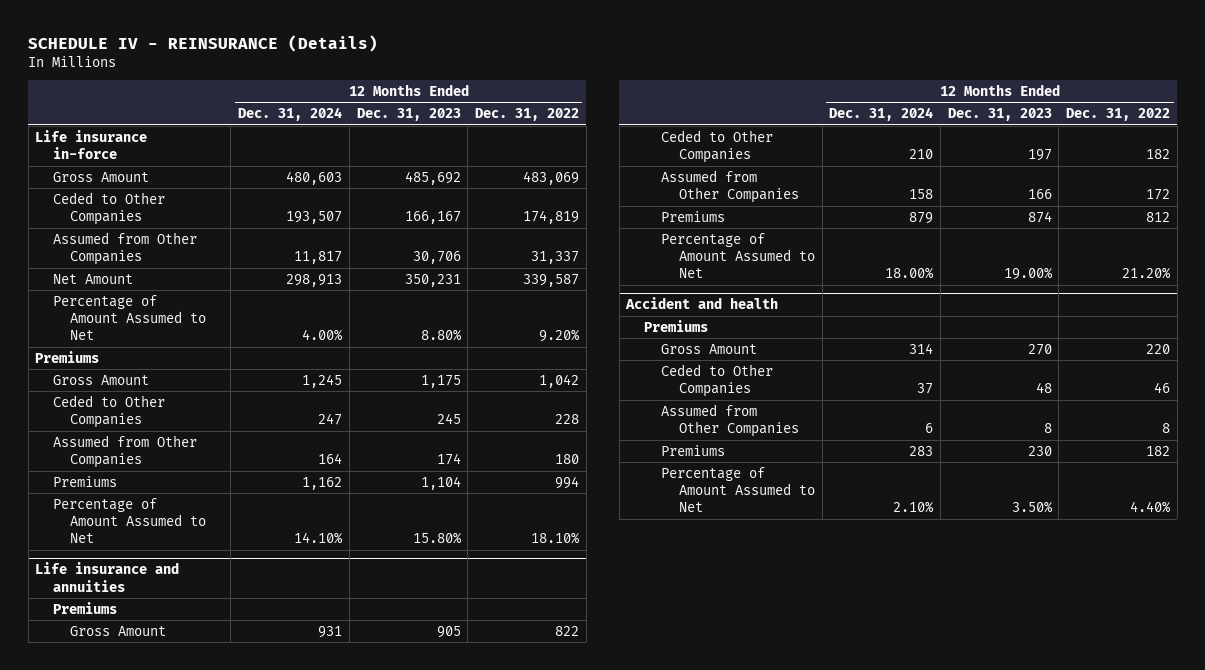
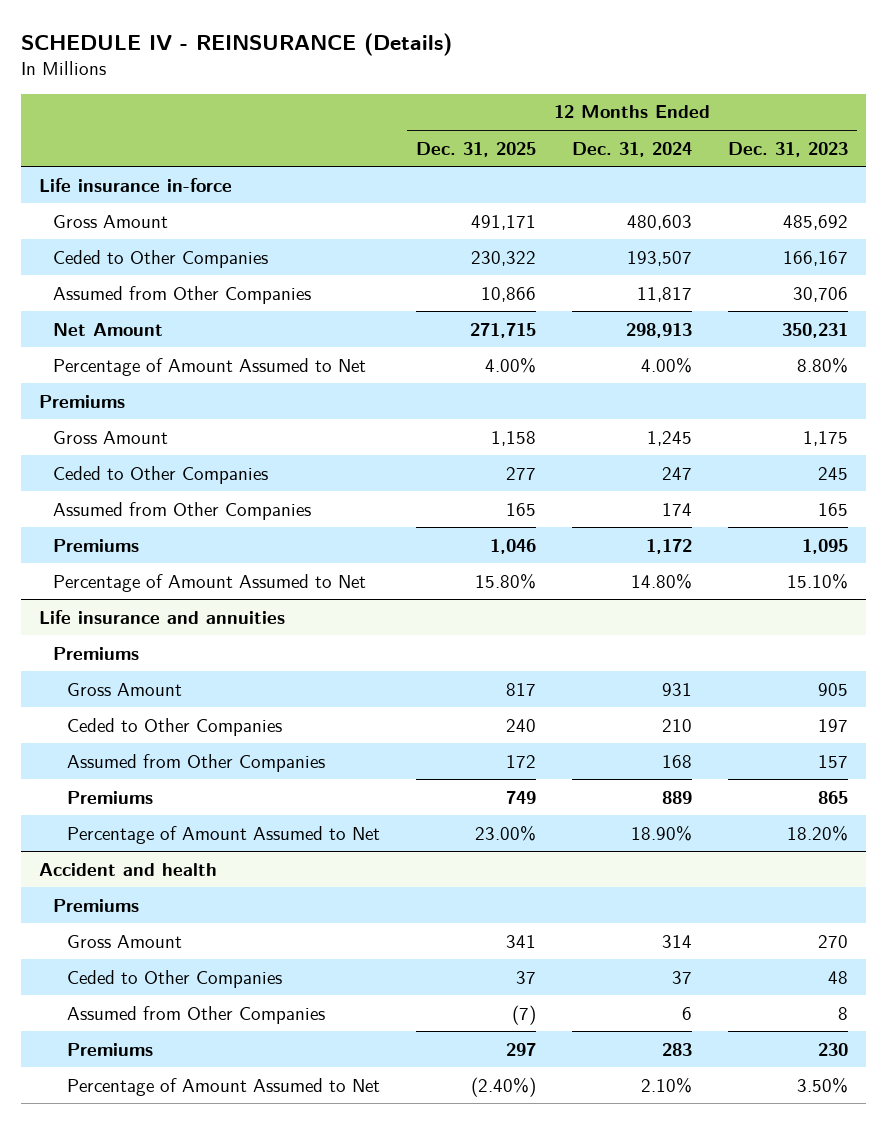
[474,108,579,122] Dec. 31, 2022 -> none
none -> [415,141,536,157] Dec. 31, 2025
[318,453,343,465] 164 -> [662,502,693,516] 174
[436,453,461,466] 174 -> [818,502,849,516] 165
[302,476,343,490] 1,162 -> [646,538,693,554] 1,172
[420,475,461,490] 1,104 -> [802,538,849,554] 1,095
[294,532,344,545] 14.10% -> [631,572,693,589] 14.80%
[412,532,462,545] 15.80% -> [787,572,849,589] 15.10%
[909,189,934,200] 158 -> [662,754,693,768] 168
[1027,189,1052,200] 166 -> [818,754,849,768] 157
[909,211,934,224] 879 -> [662,790,693,804] 889
[1027,210,1052,223] 874 -> [818,790,849,804] 865
[885,267,935,280] 18.00% -> [631,824,693,841] 18.90%
[1003,267,1053,281] 19.00% -> [787,824,849,841] 18.20%

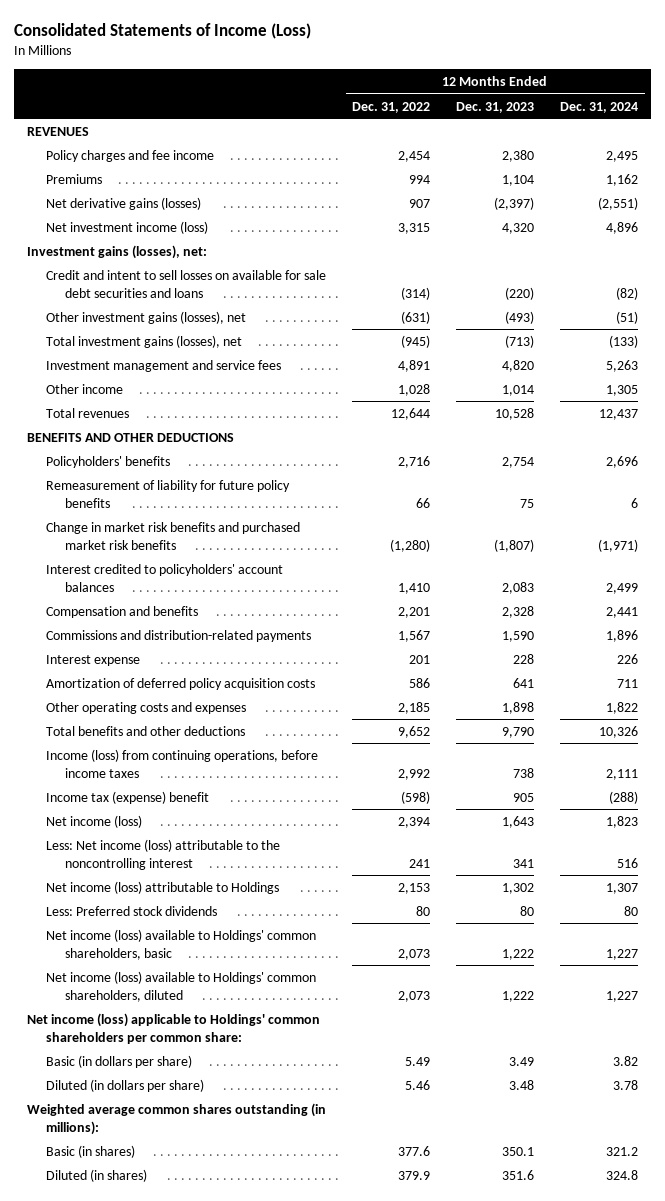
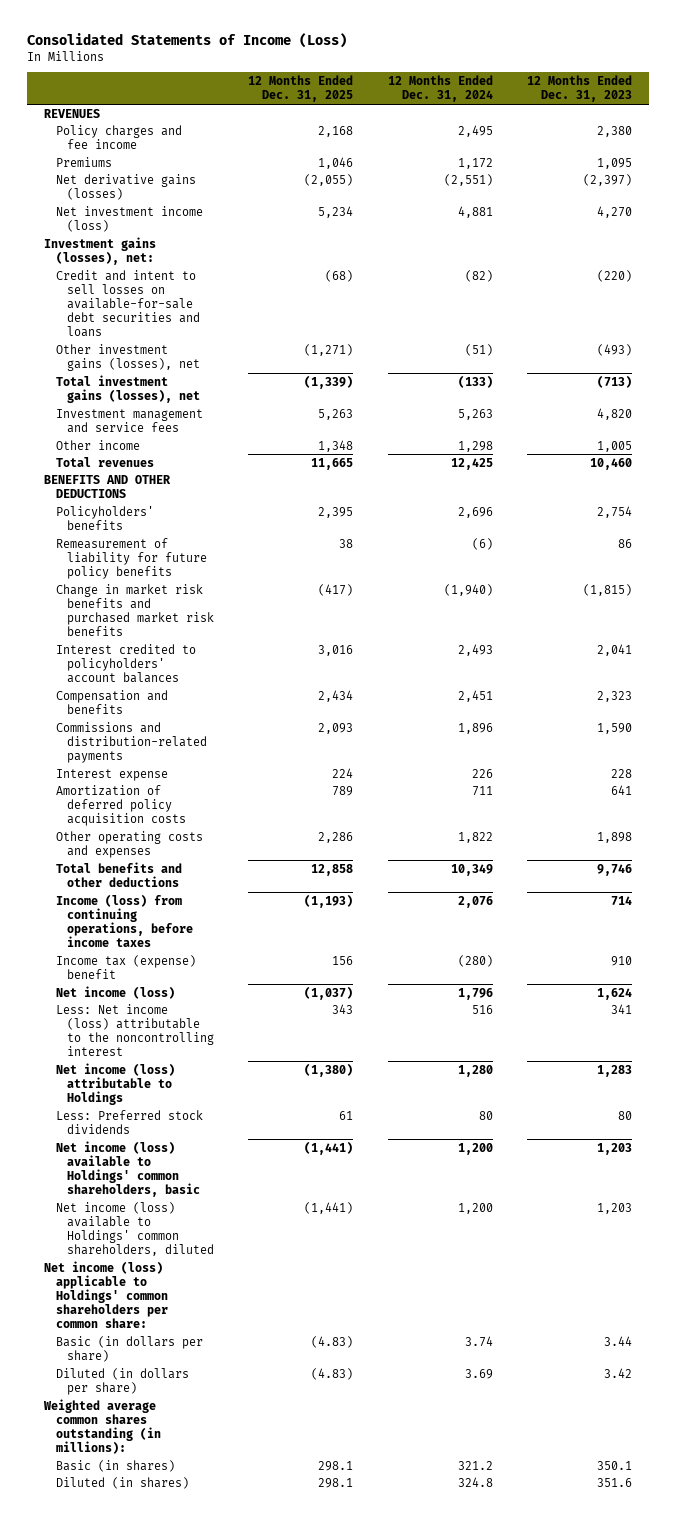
[352,101,431,113] Dec. 31, 2022 -> none
none -> [248,75,354,103] 12 Months Ended Dec. 31, 2025
[502,174,535,186] 1,104 -> [597,157,633,169] 1,095
[606,173,639,186] 1,162 -> [457,157,493,169] 1,172
[502,222,535,234] 4,320 -> [597,205,633,218] 4,270
[606,221,639,234] 4,896 -> [457,205,493,218] 4,881
[45,269,326,298] Credit and intent to sell losses on available for sale debt securities and loans -> [55,269,201,338] Credit and intent to sell losses on available-for-sale debt securities and loans
[502,384,535,396] 1,014 -> [597,440,633,452] 1,005
[606,384,639,396] 1,305 -> [457,440,493,452] 1,298
[495,407,535,420] 10,528 -> [590,457,633,470] 10,460
[599,408,639,420] 12,437 -> [450,457,493,470] 12,425
[520,498,535,508] 75 -> [618,538,633,548] 86
[631,497,639,508] 6 -> [471,537,493,550] (6)
[494,538,535,552] (1,807) -> [583,583,633,596] (1,815)
[598,538,639,552] (1,971) -> [443,583,493,596] (1,940)
[502,581,535,594] 2,083 -> [597,643,633,656] 2,041
[606,582,639,594] 2,499 -> [457,643,493,656] 2,493
[502,605,535,618] 2,328 -> [597,690,633,702] 2,323
[606,606,639,618] 2,441 -> [457,689,493,702] 2,451
[502,726,535,738] 9,790 -> [597,863,633,876] 9,746
[599,725,639,738] 10,326 -> [450,863,493,876] 10,349
[513,767,535,778] 738 -> [611,895,633,905] 714
[606,768,639,780] 2,111 -> [457,895,493,908] 2,076
[513,792,535,802] 905 -> [611,955,633,966] 910
[609,790,639,804] (288) -> [457,954,493,967] (280)
[502,815,535,828] 1,643 -> [597,987,633,1000] 1,624
[606,815,639,828] 1,823 -> [457,987,493,1000] 1,796
[502,882,535,894] 1,302 -> [597,1064,633,1077] 1,283
[606,882,639,894] 1,307 -> [457,1064,493,1077] 1,280
[502,948,535,960] 1,222 -> [597,1142,633,1155] 1,203
[606,948,639,960] 1,227 -> [457,1142,493,1155] 1,200
[502,990,535,1002] 1,222 -> [597,1202,633,1214] 1,203
[606,990,639,1002] 1,227 -> [457,1202,493,1214] 1,200
[509,1056,535,1066] 3.49 -> [604,1335,633,1346] 3.44
[613,1055,639,1066] 3.82 -> [464,1335,493,1347] 3.74
[509,1079,535,1090] 3.48 -> [604,1367,633,1378] 3.42
[613,1079,639,1090] 3.78 -> [464,1368,493,1379] 3.69

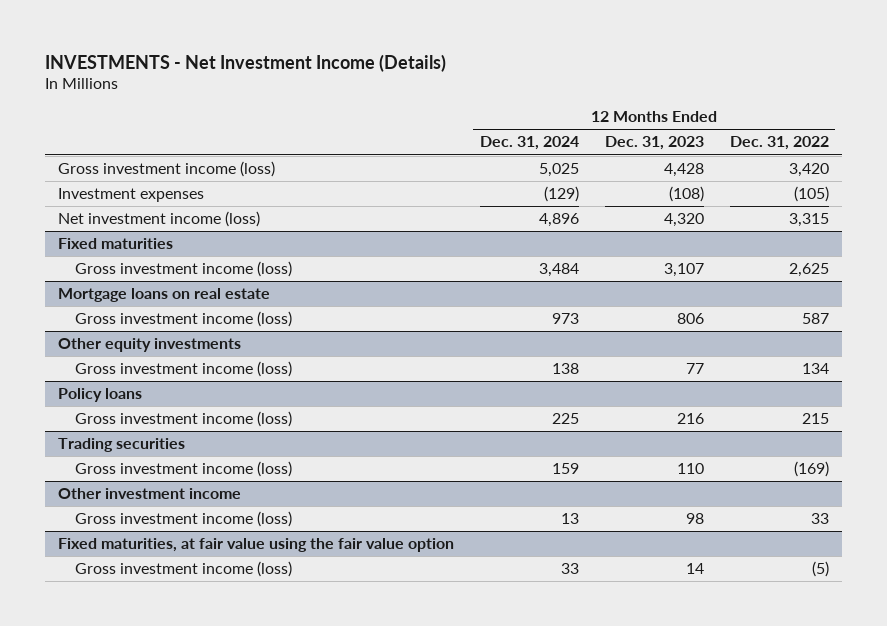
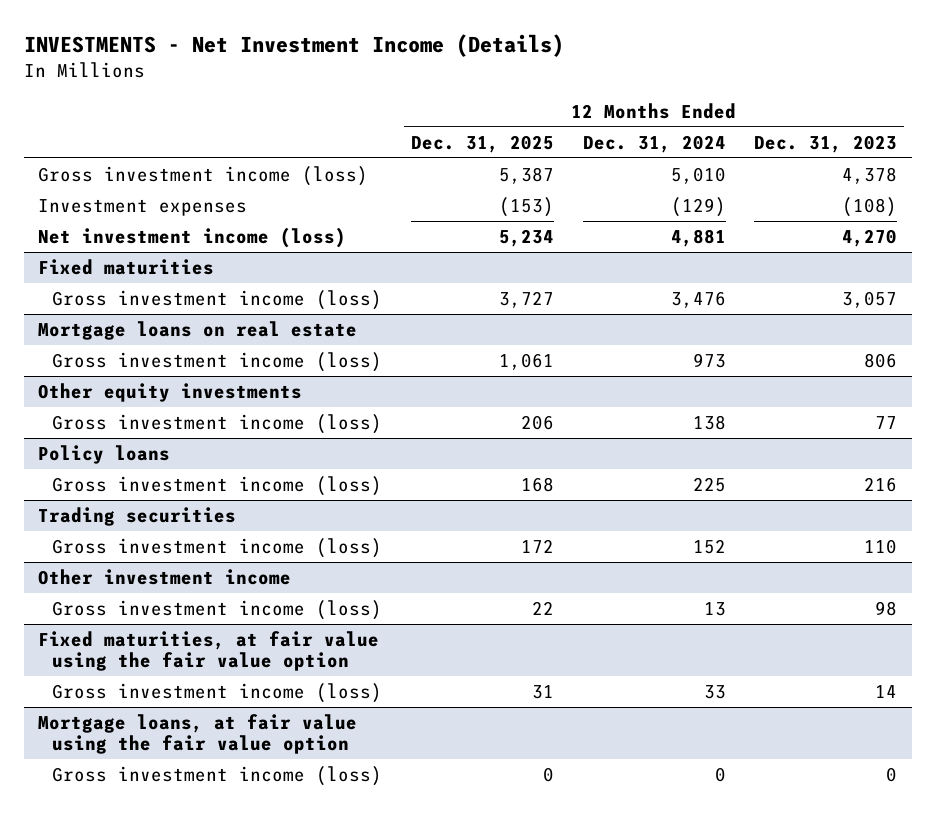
[729,136,829,151] Dec. 31, 2022 -> none
none -> [410,134,554,153] Dec. 31, 2025
[538,163,579,178] 5,025 -> [670,166,726,184] 5,010
[663,163,704,178] 4,428 -> [842,166,898,184] 4,378
[538,213,579,228] 4,896 -> [670,228,726,247] 4,881
[663,213,704,228] 4,320 -> [842,228,898,247] 4,270
[538,263,579,278] 3,484 -> [670,290,726,308] 3,476
[663,263,704,278] 3,107 -> [842,290,898,308] 3,057
[551,463,579,475] 159 -> [692,538,726,554] 152
none -> [37,713,357,755] Mortgage loans, at fair value using the fair value option
none -> [52,765,383,786] Gross investment income (loss)

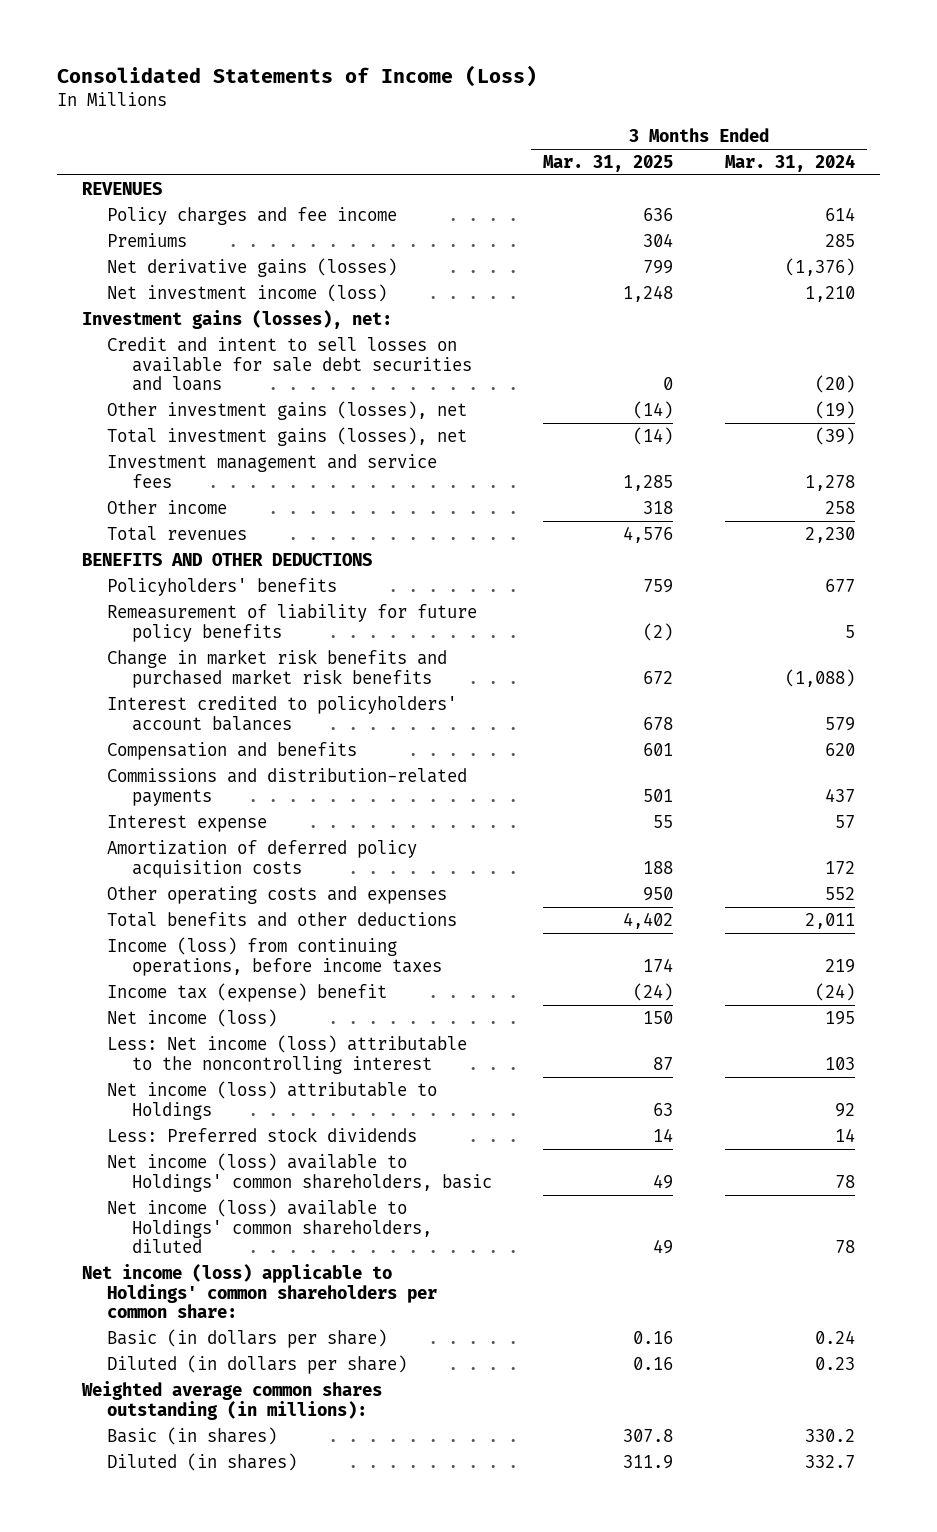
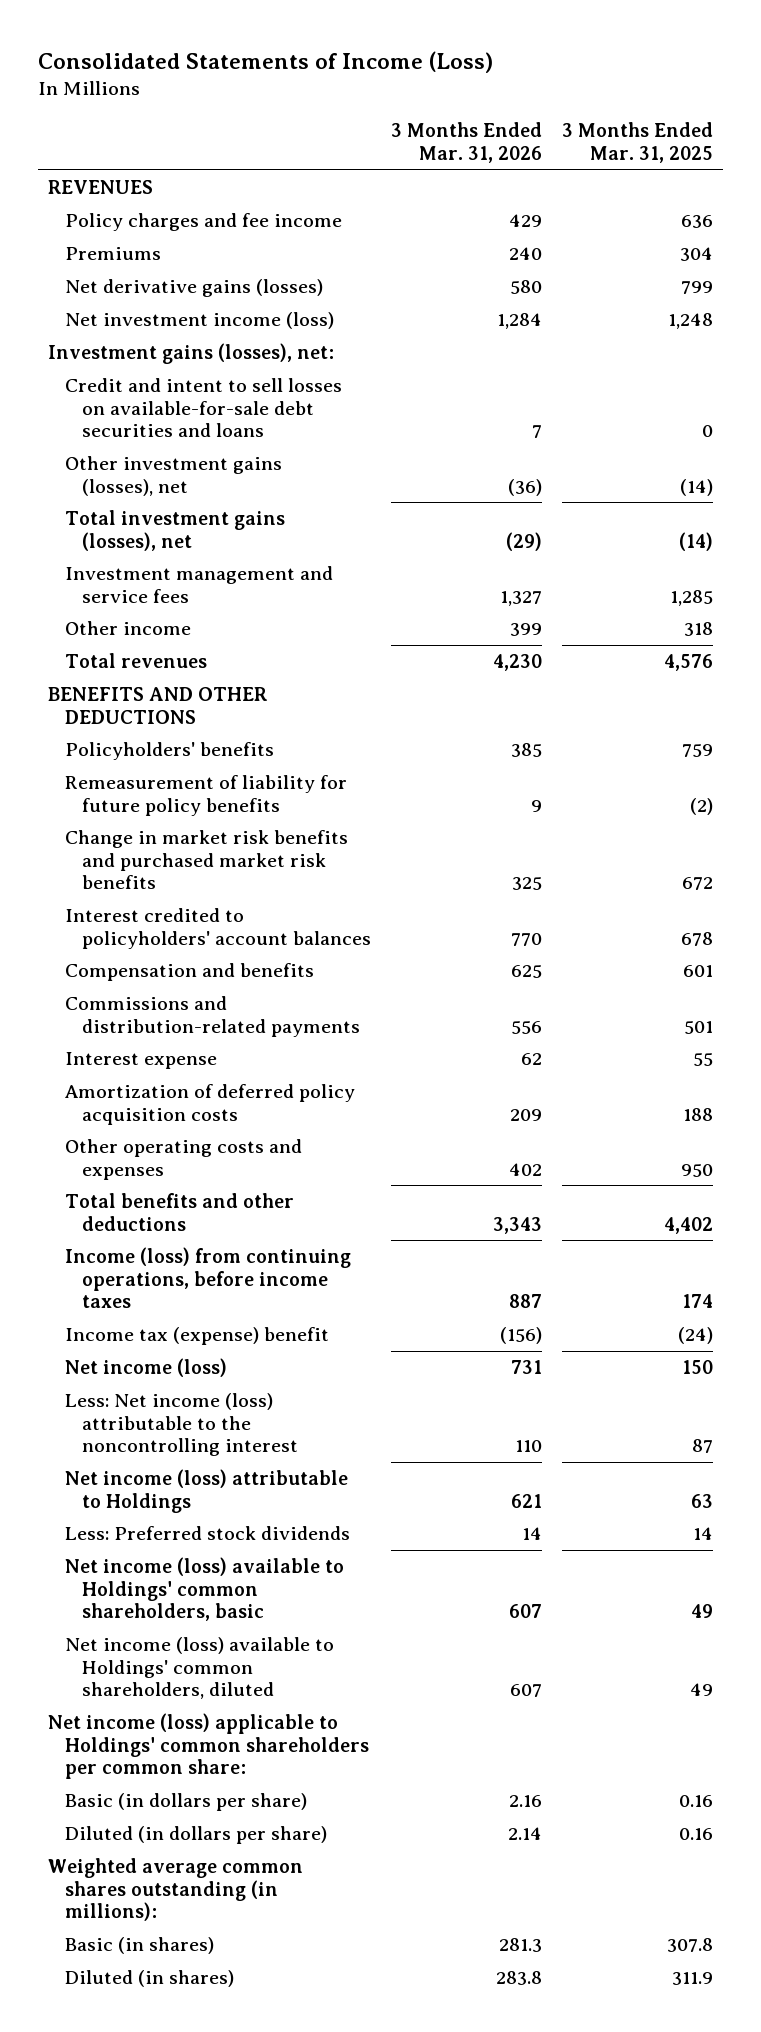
[724,153,855,172] Mar. 31, 2024 -> none
none -> [390,122,542,164] 3 Months Ended Mar. 31, 2026
[107,336,473,392] Credit and intent to sell losses on available for sale debt securities and loans -> [65,378,343,438] Credit and intent to sell losses on available-for-sale debt securities and loans

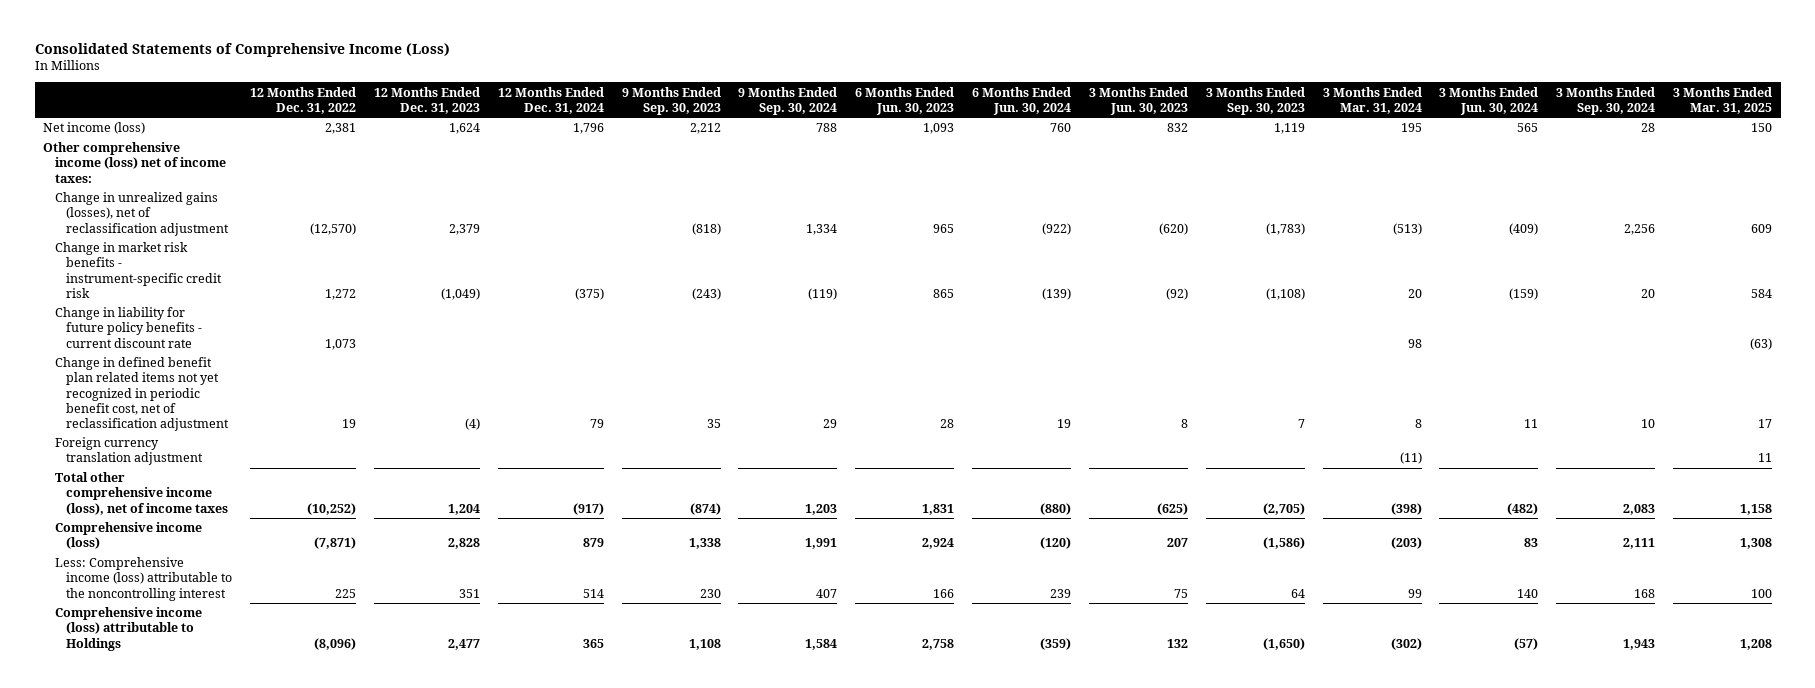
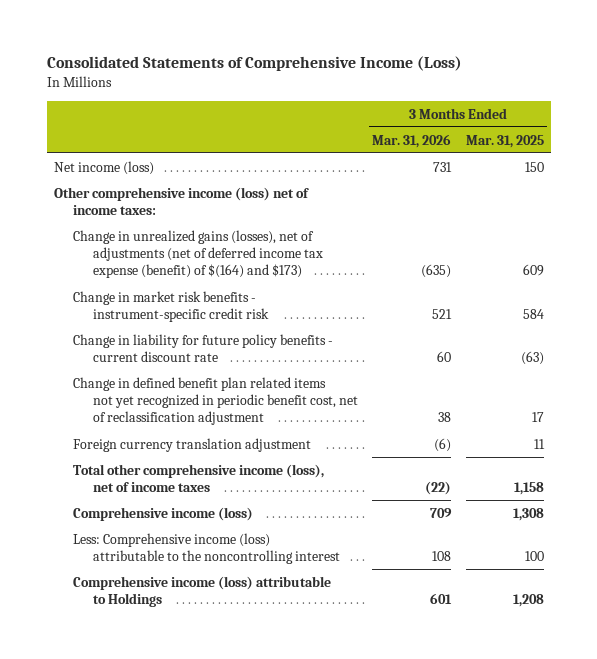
[250,86,357,114] 12 Months Ended Dec. 31, 2022 -> none
[373,86,480,114] 12 Months Ended Dec. 31, 2023 -> none
[497,86,604,114] 12 Months Ended Dec. 31, 2024 -> none
[621,86,721,115] 9 Months Ended Sep. 30, 2023 -> none
[738,86,838,115] 9 Months Ended Sep. 30, 2024 -> none
[855,86,955,115] 6 Months Ended Jun. 30, 2023 -> none
[972,86,1072,115] 6 Months Ended Jun. 30, 2024 -> none
[1088,86,1188,115] 3 Months Ended Jun. 30, 2023 -> none
[1205,86,1305,115] 3 Months Ended Sep. 30, 2023 -> none
[1322,86,1422,114] 3 Months Ended Mar. 31, 2024 -> none
[1439,86,1539,115] 3 Months Ended Jun. 30, 2024 -> none
[1556,86,1656,115] 3 Months Ended Sep. 30, 2024 -> none
none -> [372,133,452,148] Mar. 31, 2026
[54,192,230,236] Change in unrealized gains (losses), net of reclassification adjustment -> [73,229,323,279] Change in unrealized gains (losses), net of adjustments (net of deferred income tax expense (benefit) of $(164) and $173)

